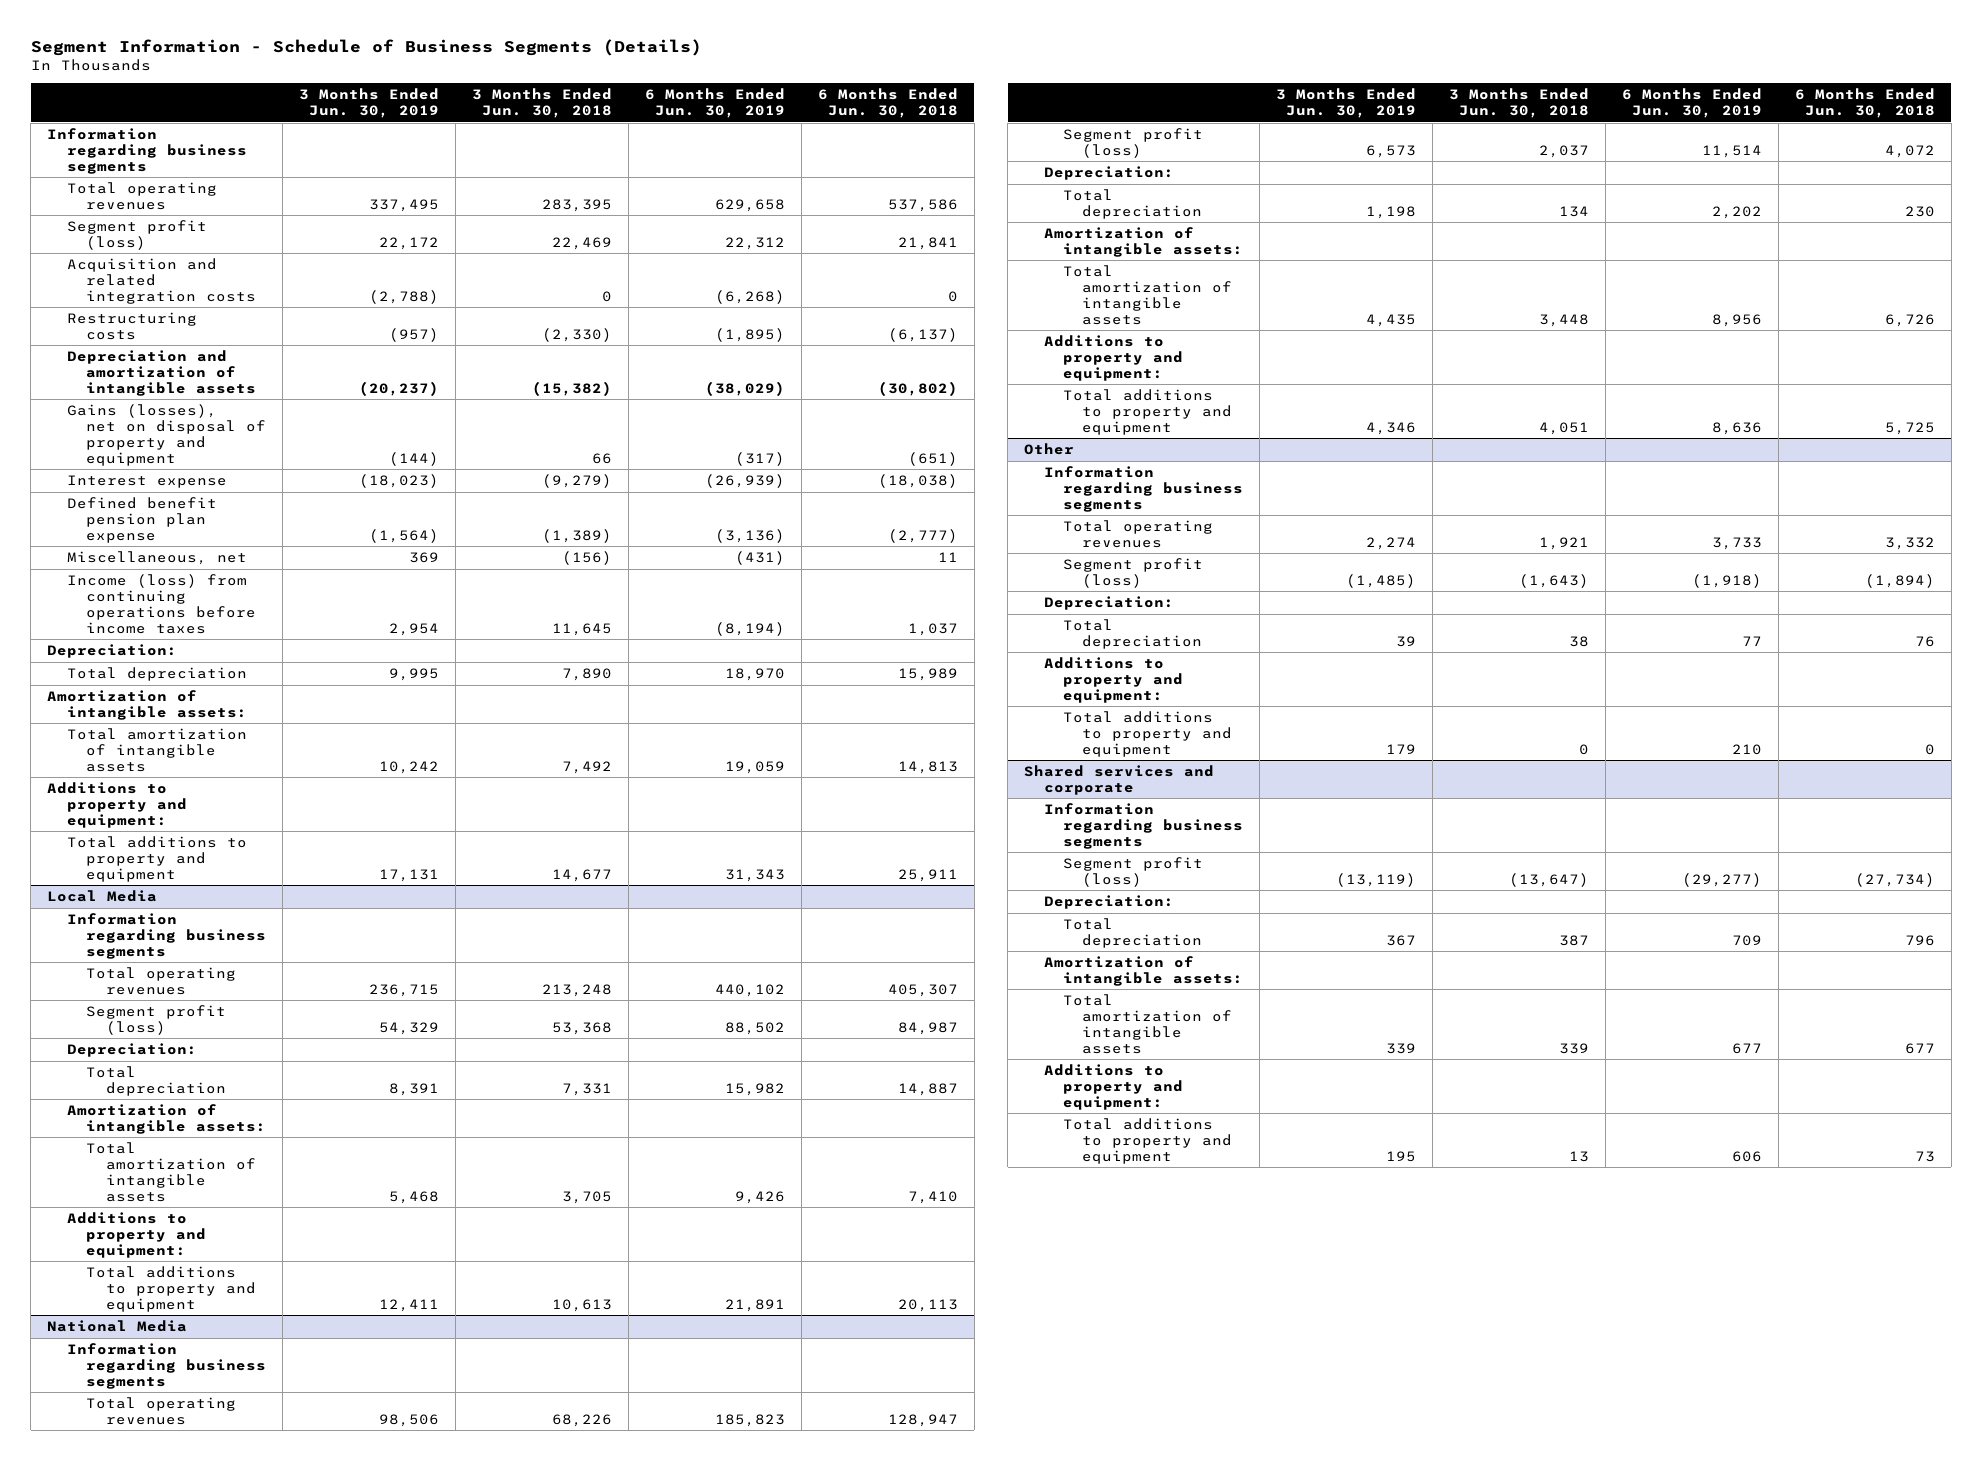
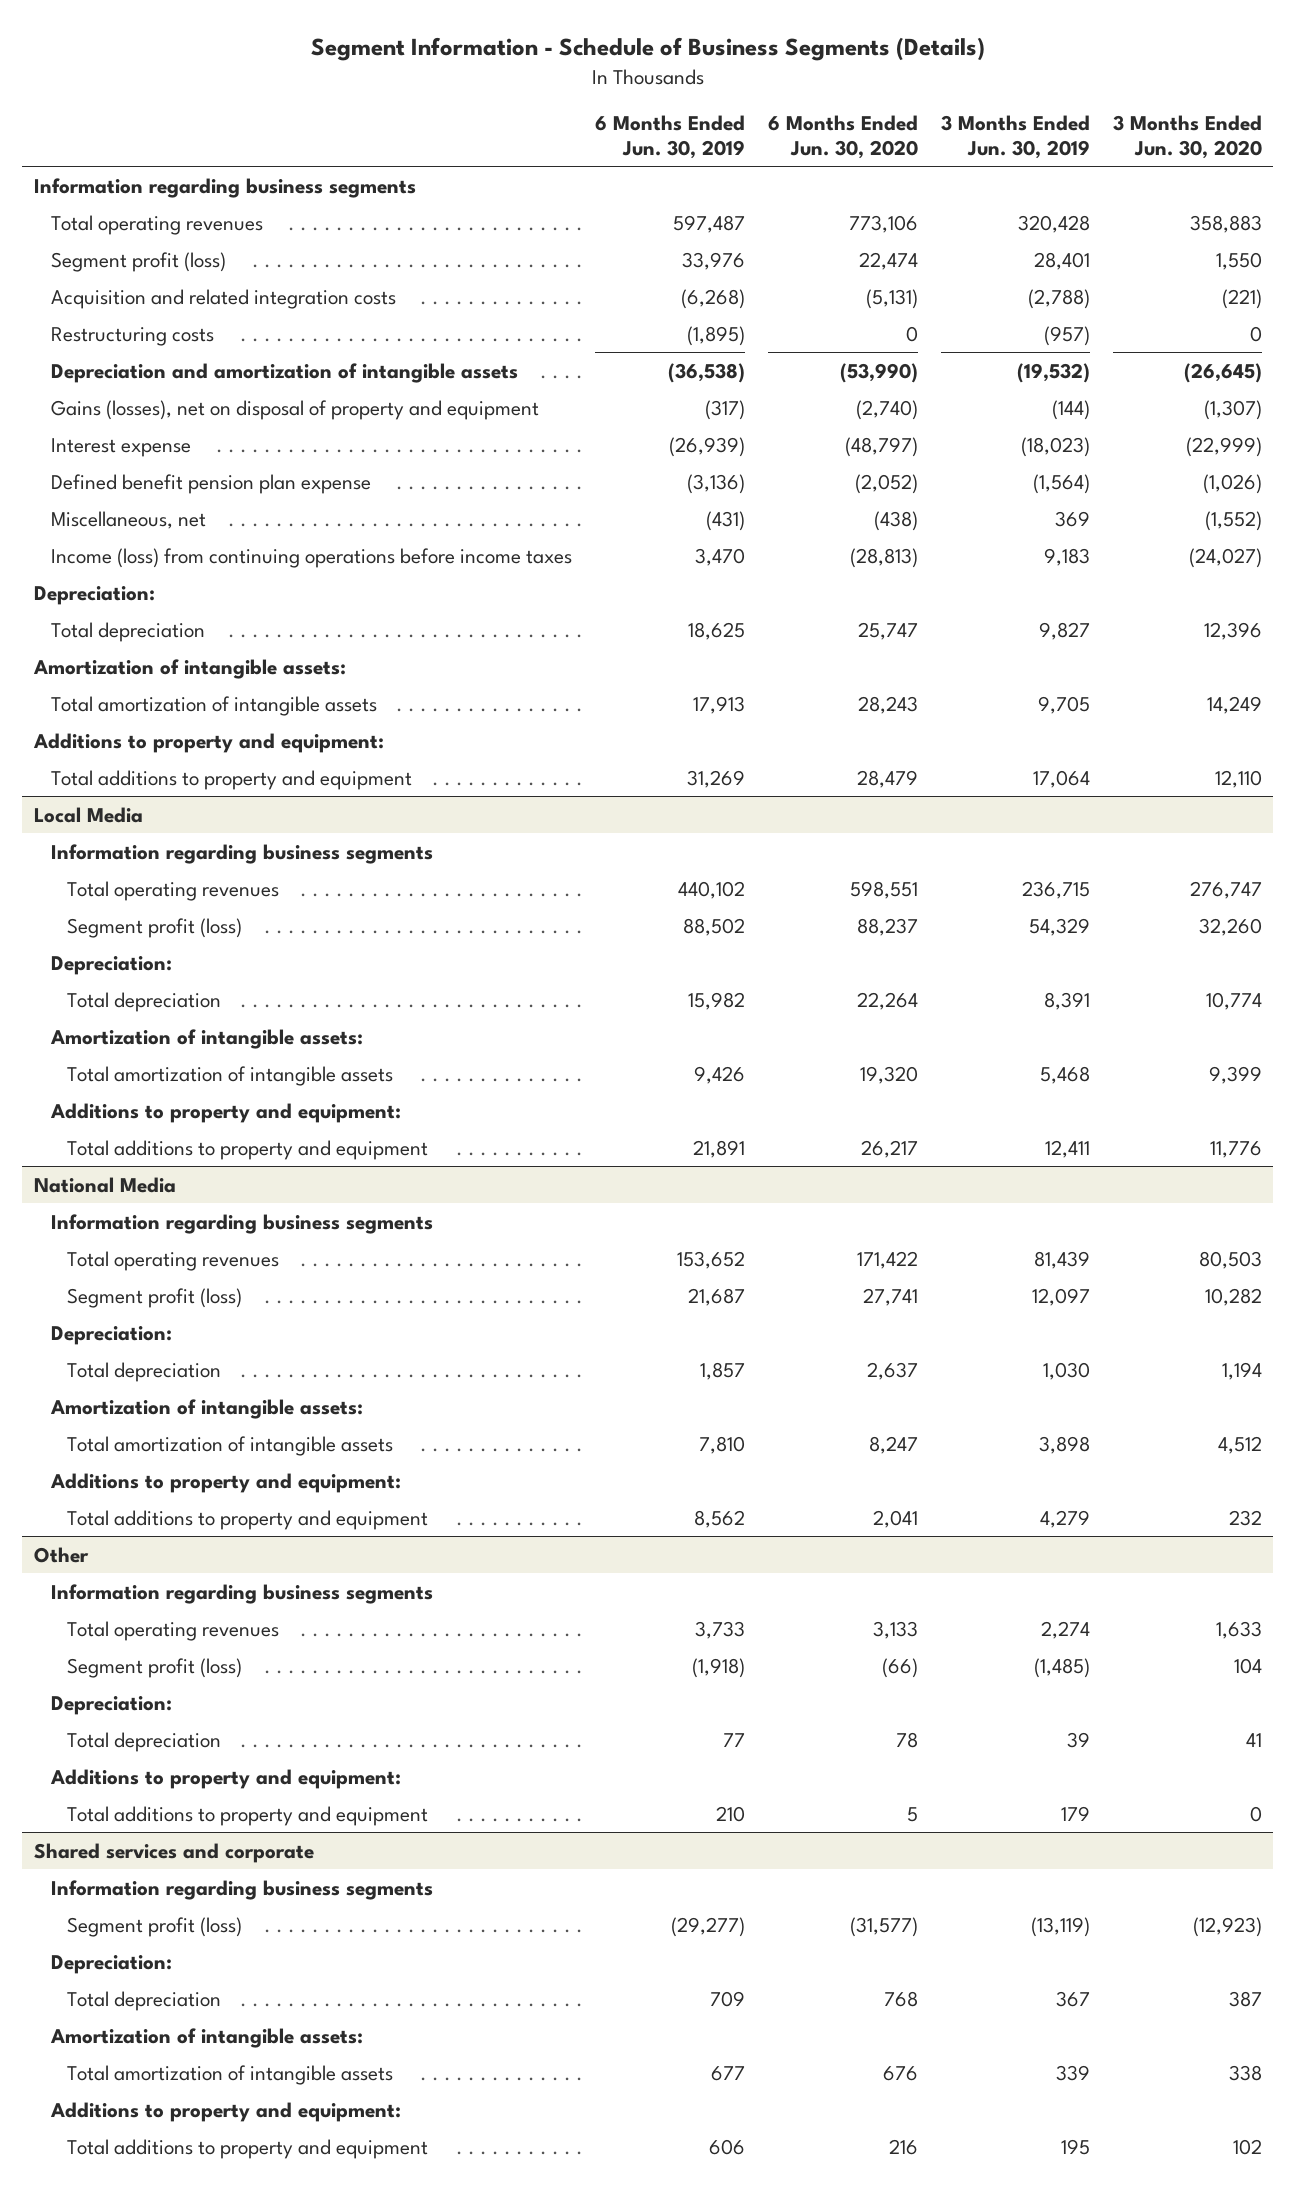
[472,87,613,118] 3 Months Ended Jun. 30, 2018 -> none
[817,87,958,118] 6 Months Ended Jun. 30, 2018 -> none
none -> [767,115,918,159] 6 Months Ended Jun. 30, 2020
none -> [1112,115,1262,159] 3 Months Ended Jun. 30, 2020
[369,198,440,212] 337,495 -> [1017,214,1090,233] 320,428
[715,198,786,212] 629,658 -> [672,214,745,233] 597,487
[379,236,440,250] 22,172 -> [1033,251,1090,270] 28,401
[725,236,786,250] 22,312 -> [681,251,745,270] 33,976
[359,380,440,396] (20,237) -> [1016,362,1090,383] (19,532)
[705,380,786,396] (38,029) -> [667,362,745,383] (36,538)
[389,622,440,636] 2,954 -> [1043,547,1090,566] 9,183
[715,621,786,636] (8,194) -> [694,547,745,566] 3,470
[389,667,440,681] 9,995 -> [1038,621,1090,640] 9,827
[725,667,786,681] 18,970 -> [687,621,745,640] 18,625
[379,760,440,774] 10,242 -> [1037,695,1090,714] 9,705
[725,760,786,774] 19,059 -> [692,695,745,714] 17,913
[379,868,440,882] 17,131 -> [1032,769,1090,788] 17,064
[725,868,786,882] 31,343 -> [686,769,745,788] 31,269
[379,1413,440,1427] 98,506 -> [1033,1250,1090,1269] 81,439
[715,1413,786,1427] 185,823 -> [676,1250,745,1269] 153,652
[1365,144,1416,158] 6,573 -> [1031,1287,1090,1306] 12,097
[1701,144,1762,158] 11,514 -> [687,1287,745,1306] 21,687
[1365,205,1416,219] 1,198 -> [1042,1361,1090,1380] 1,030
[1711,205,1762,219] 2,202 -> [699,1361,745,1380] 1,857
[1365,313,1416,327] 4,435 -> [1038,1435,1090,1454] 3,898
[1711,313,1762,327] 8,956 -> [698,1435,745,1454] 7,810
[1365,421,1416,435] 4,346 -> [1039,1509,1090,1528] 4,279
[1711,421,1762,435] 8,636 -> [693,1509,745,1528] 8,562

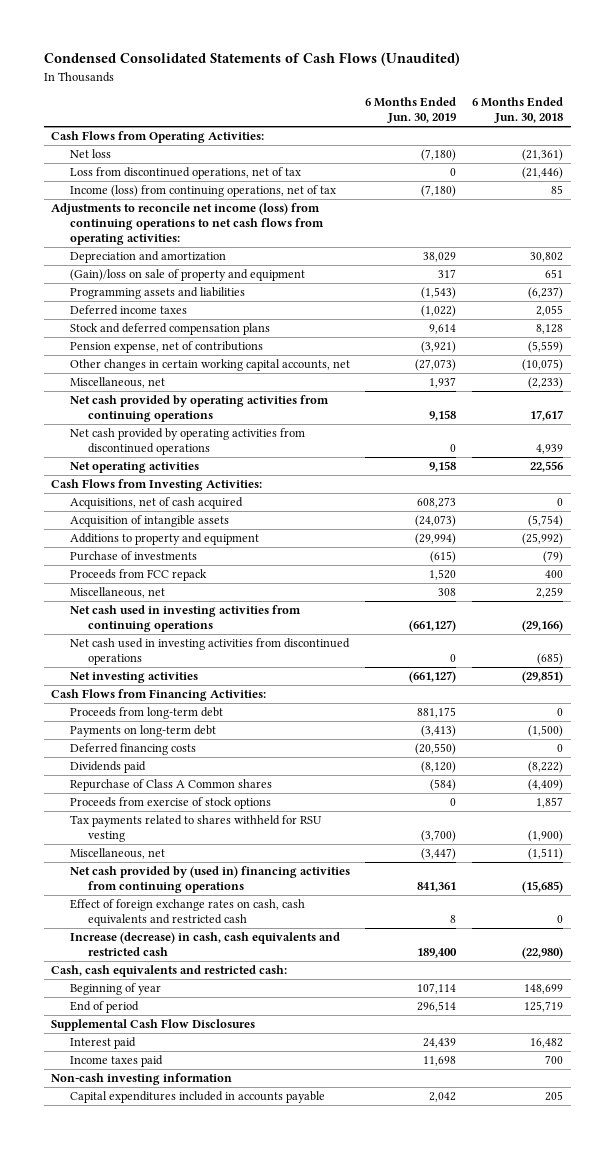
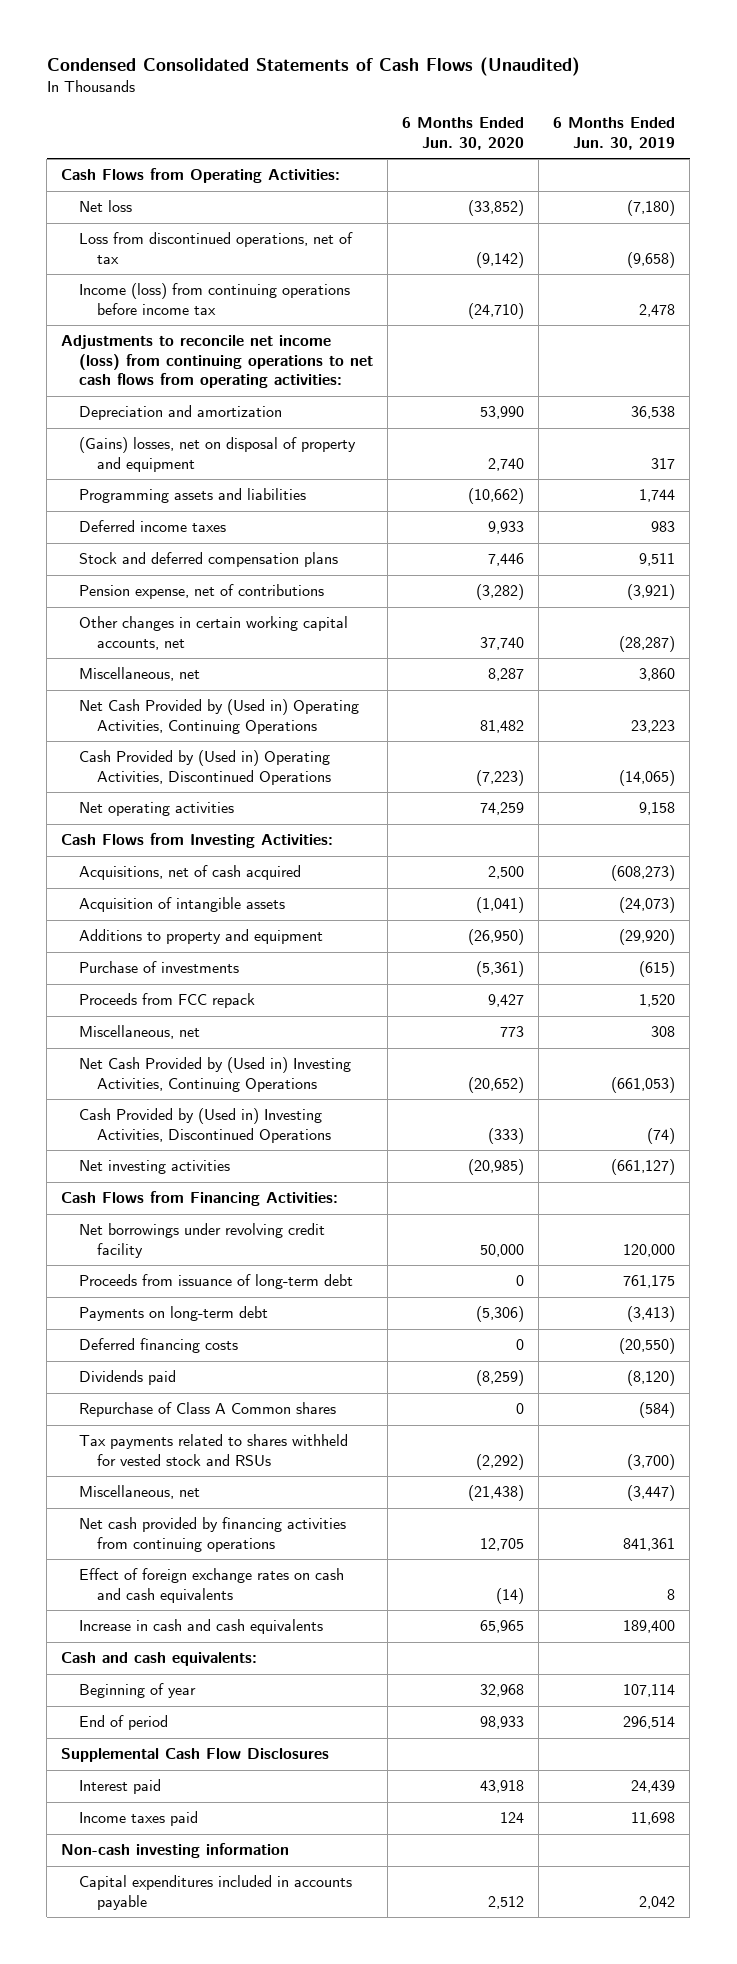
[471,97,563,124] 6 Months Ended Jun. 30, 2018 -> none
none -> [402,117,525,151] 6 Months Ended Jun. 30, 2020
[450,168,457,177] 0 -> [627,251,676,268] (9,658)
[69,185,336,198] Income (loss) from continuing operations, net of tax -> [79,283,351,315] Income (loss) from continuing operations before income tax
[421,185,457,198] (7,180) -> [639,303,676,317] 2,478
[423,252,457,263] 38,029 -> [631,406,676,420] 36,538
[69,269,305,282] (Gain)/loss on sale of property and equipment -> [79,437,357,472] (Gains) losses, net on disposal of property and equipment
[421,287,457,300] (1,543) -> [639,489,676,503] 1,744
[421,305,457,318] (1,022) -> [651,521,676,533] 983
[429,324,457,335] 9,614 -> [639,553,676,567] 9,511
[415,359,457,372] (27,073) -> [619,635,676,652] (28,287)
[429,377,457,389] 1,937 -> [639,668,676,682] 3,860
[69,395,329,422] Net cash provided by operating activities from continuing operations -> [79,699,360,734] Net Cash Provided by (Used in) Operating Activities, Continuing Operations
[429,409,457,421] 9,158 -> [631,719,676,733] 23,223
[69,428,305,455] Net cash provided by operating activities from discontinued operations -> [79,750,331,785] Cash Provided by (Used in) Operating Activities, Discontinued Operations
[450,443,457,452] 0 -> [619,769,676,786] (14,065)
[417,497,457,509] 608,273 -> [611,865,676,882] (608,273)
[415,533,457,546] (29,994) -> [619,929,676,946] (29,920)
[69,605,301,632] Net cash used in investing activities from continuing operations -> [79,1057,352,1092] Net Cash Provided by (Used in) Investing Activities, Continuing Operations
[409,619,457,632] (661,127) -> [611,1076,676,1093] (661,053)
[69,638,350,665] Net cash used in investing activities from discontinued operations -> [79,1108,331,1143] Cash Provided by (Used in) Investing Activities, Discontinued Operations
[450,653,457,662] 0 -> [647,1127,676,1144] (74)
none -> [79,1223,326,1258] Net borrowings under revolving credit facility
[69,707,223,720] Proceeds from long-term debt -> [79,1274,354,1290] Proceeds from issuance of long-term debt
[417,707,457,719] 881,175 -> [623,1275,676,1289] 761,175
[69,797,271,810] Proceeds from exercise of stock options -> none
[69,815,322,842] Tax payments related to shares withheld for RSU vesting -> [79,1434,349,1466] Tax payments related to shares withheld for vested stock and RSUs
[69,866,350,893] Net cash provided by (used in) financing activities from continuing operations -> [79,1517,347,1552] Net cash provided by financing activities from continuing operations
[69,899,305,926] Effect of foreign exchange rates on cash, cash equivalents and restricted cash -> [79,1568,345,1603] Effect of foreign exchange rates on cash and cash equivalents
[69,932,340,956] Increase (decrease) in cash, cash equivalents and restricted cash -> [79,1619,324,1635] Increase in cash and cash equivalents
[51,965,288,978] Cash, cash equivalents and restricted cash: -> [61,1652,258,1667] Cash and cash equivalents:

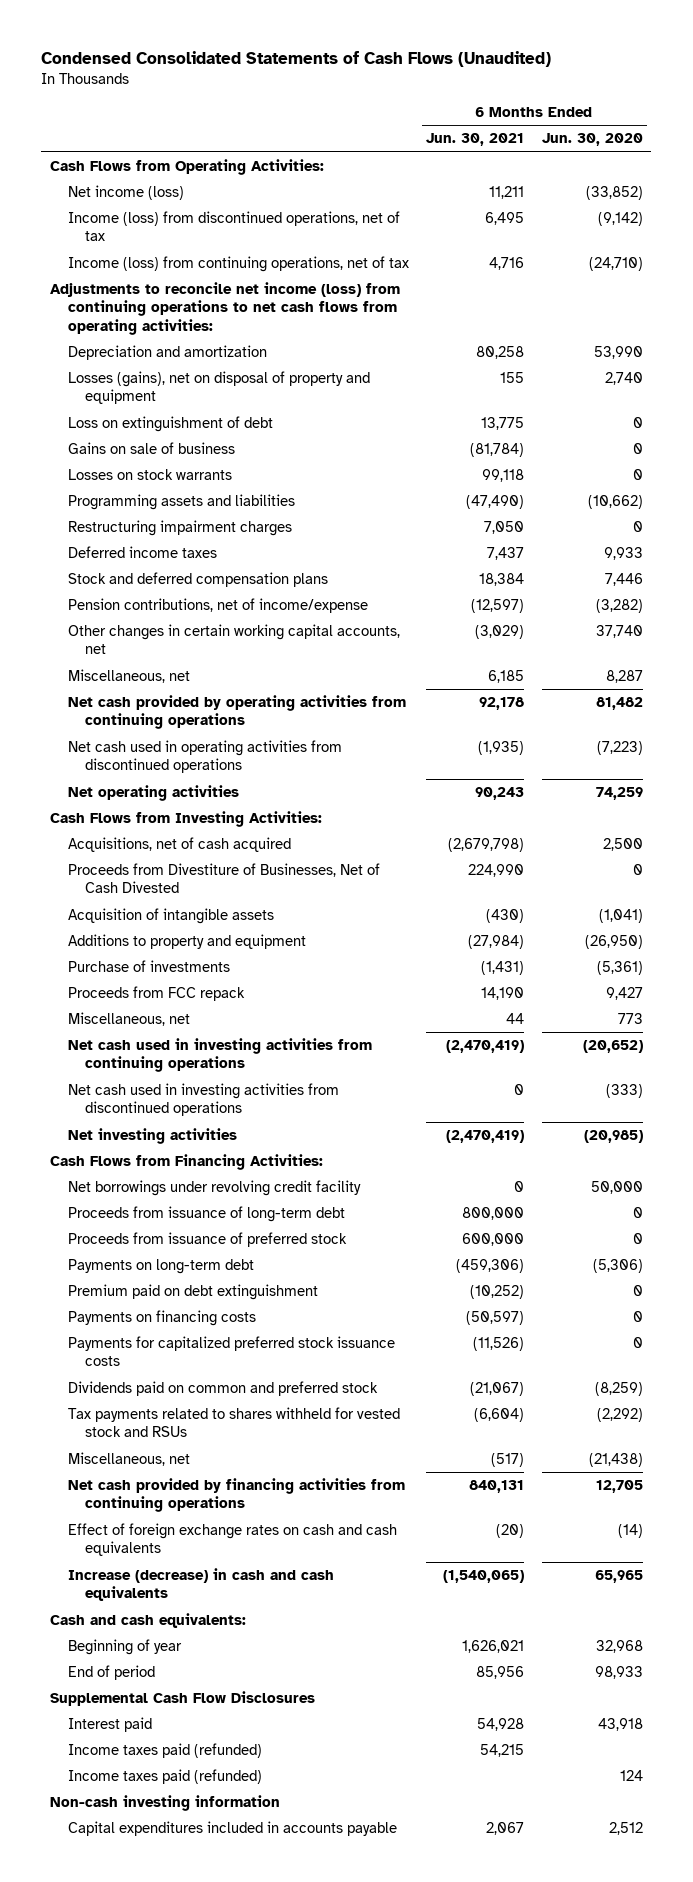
[553,117,676,151] 6 Months Ended Jun. 30, 2019 -> none
none -> [426,133,525,147] Jun. 30, 2021
[79,200,133,213] Net loss -> [67,185,184,201] Net income (loss)
[79,232,354,264] Loss from discontinued operations, net of tax -> [67,211,400,242] Income (loss) from discontinued operations, net of tax
[79,283,351,315] Income (loss) from continuing operations before income tax -> [67,256,409,273] Income (loss) from continuing operations, net of tax
[79,437,357,472] (Gains) losses, net on disposal of property and equipment -> [67,371,370,405] Losses (gains), net on disposal of property and equipment
none -> [67,416,273,433] Loss on extinguishment of debt
none -> [67,442,235,455] Gains on sale of business
none -> [67,469,232,481] Losses on stock warrants
none -> [67,520,292,537] Restructuring impairment charges
[79,584,325,600] Pension expense, net of contributions -> [67,598,368,614] Pension contributions, net of income/expense
[79,699,360,734] Net Cash Provided by (Used in) Operating Activities, Continuing Operations -> [67,695,406,730] Net cash provided by operating activities from continuing operations
[79,750,331,785] Cash Provided by (Used in) Operating Activities, Discontinued Operations -> [67,740,342,774] Net cash used in operating activities from discontinued operations
none -> [67,863,380,894] Proceeds from Divestiture of Businesses, Net of Cash Divested
[79,1057,352,1092] Net Cash Provided by (Used in) Investing Activities, Continuing Operations -> [67,1038,372,1073] Net cash used in investing activities from continuing operations
[79,1108,331,1143] Cash Provided by (Used in) Investing Activities, Discontinued Operations -> [67,1083,339,1117] Net cash used in investing activities from discontinued operations
none -> [67,1232,347,1248] Proceeds from issuance of preferred stock
[79,1402,337,1418] Repurchase of Class A Common shares -> none
none -> [67,1284,318,1301] Premium paid on debt extinguishment
[79,1338,239,1354] Deferred financing costs -> [67,1310,256,1327] Payments on financing costs
none -> [67,1336,395,1367] Payments for capitalized preferred stock issuance costs
[79,1370,177,1386] Dividends paid -> [67,1381,378,1397] Dividends paid on common and preferred stock
[79,1619,324,1635] Increase in cash and cash equivalents -> [67,1568,334,1602] Increase (decrease) in cash and cash equivalents
none -> [67,1743,262,1759] Income taxes paid (refunded)
[79,1811,199,1827] Income taxes paid -> [67,1769,262,1785] Income taxes paid (refunded)

